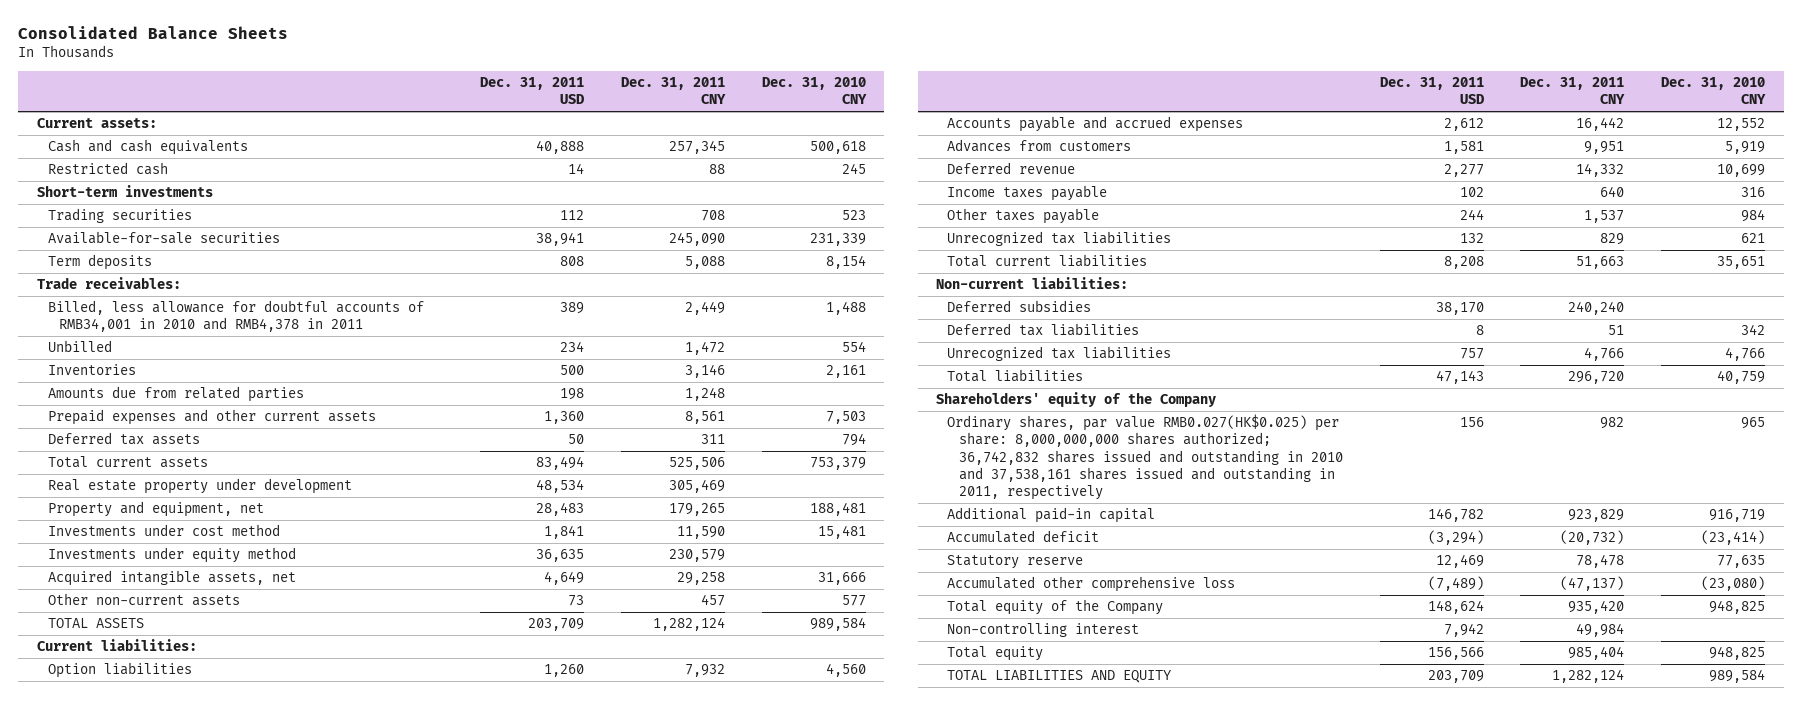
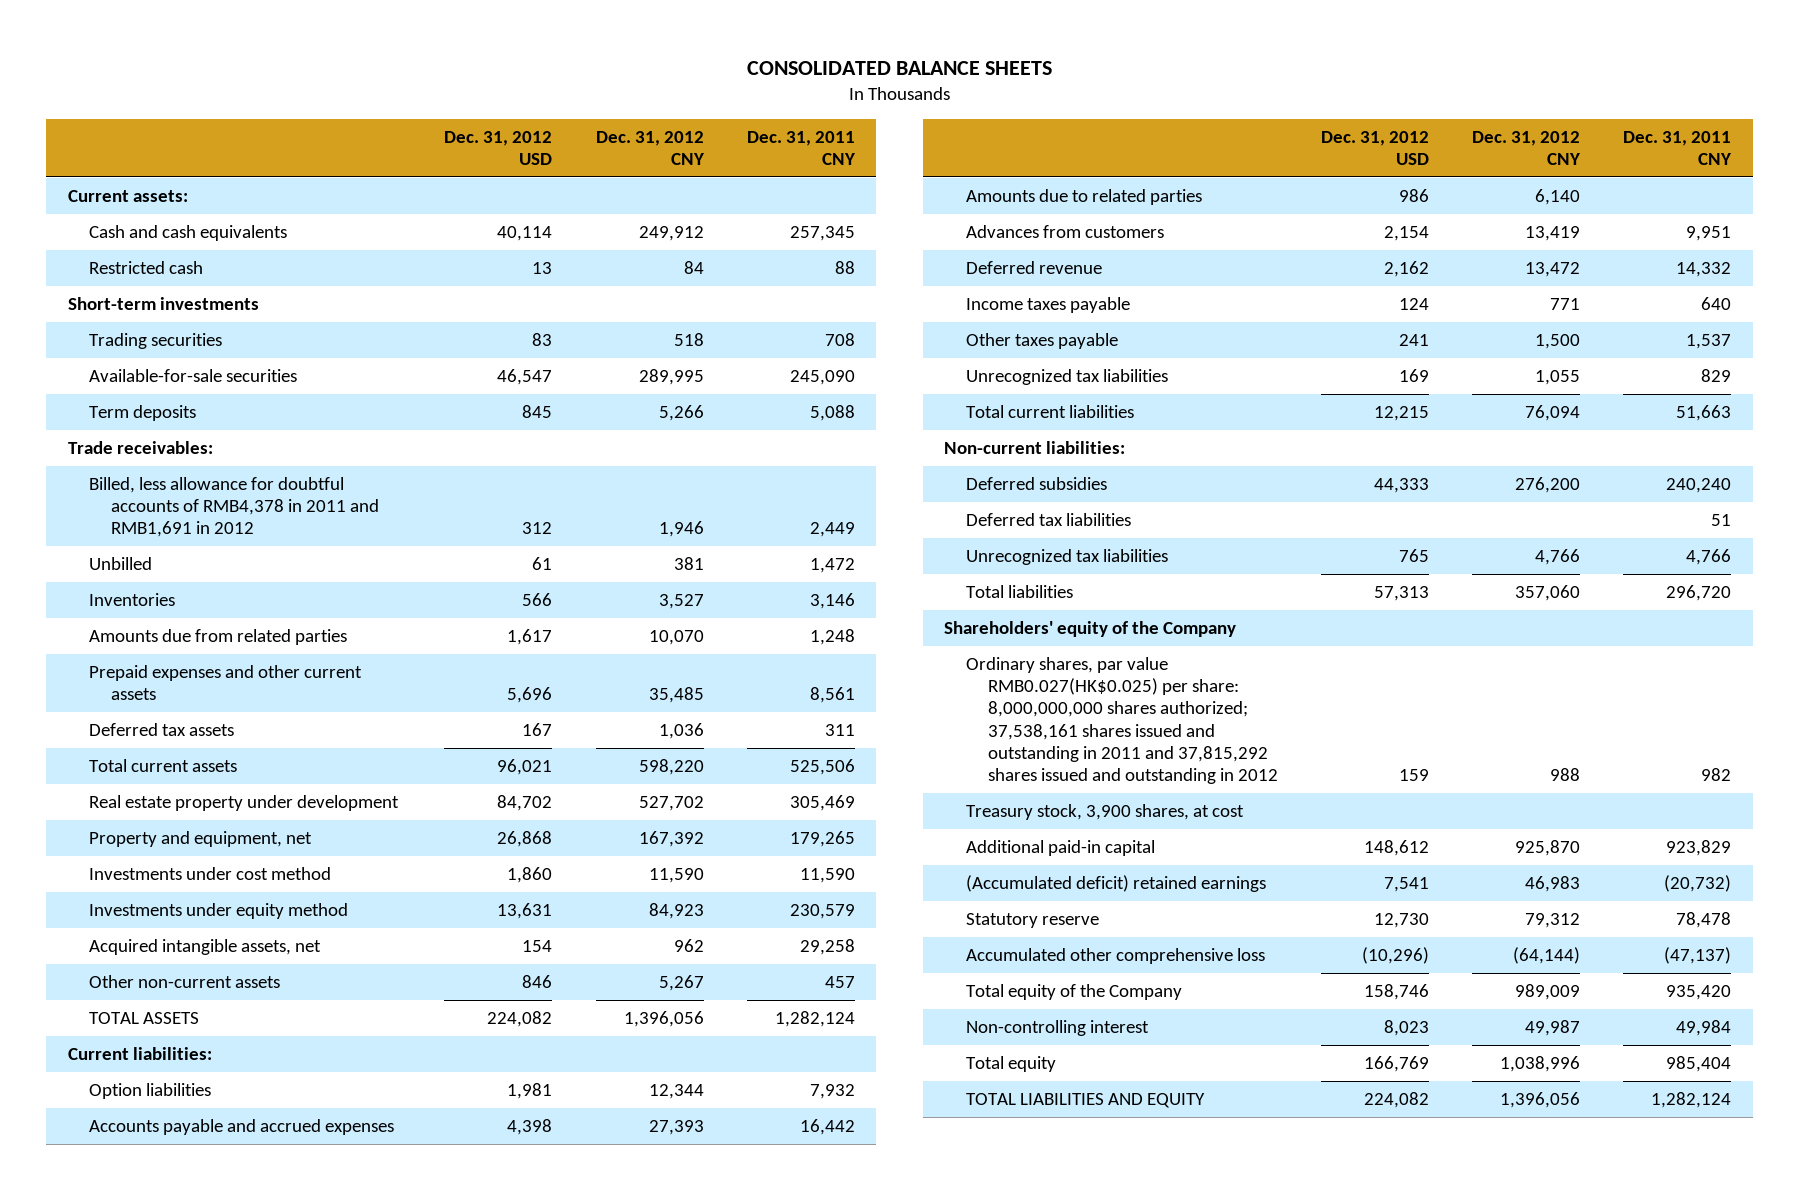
[18,26,289,40] Consolidated Balance Sheets -> [746,60,1052,75] CONSOLIDATED BALANCE SHEETS
[479,77,584,105] Dec. 31, 2011 USD -> none
[761,77,867,105] Dec. 31, 2010 CNY -> none
none -> [444,130,553,165] Dec. 31, 2012 USD
none -> [595,130,705,165] Dec. 31, 2012 CNY
[47,300,424,333] Billed, less allowance for doubtful accounts of RMB34,001 in 2010 and RMB4,378 in 2011 -> [89,476,380,538] Billed, less allowance for doubtful accounts of RMB4,378 in 2011 and RMB1,691 in 2012
none -> [966,188,1203,205] Amounts due to related parties
[947,414,1343,501] Ordinary shares, par value RMB0.027(HK$0.025) per share: 8,000,000,000 shares authorized; 36,742,832 shares issued and outstanding in 2010 and 37,538,161 shares issued and outstanding in 2011, respectively -> [966,656,1278,785] Ordinary shares, par value RMB0.027(HK$0.025) per share: 8,000,000,000 shares authorized; 37,538,161 shares issued and outstanding in 2011 and 37,815,292 shares issued and outstanding in 2012
none -> [966,803,1245,820] Treasury stock, 3,900 shares, at cost
[947,530,1100,544] Accumulated deficit -> [966,874,1267,892] (Accumulated deficit) retained earnings

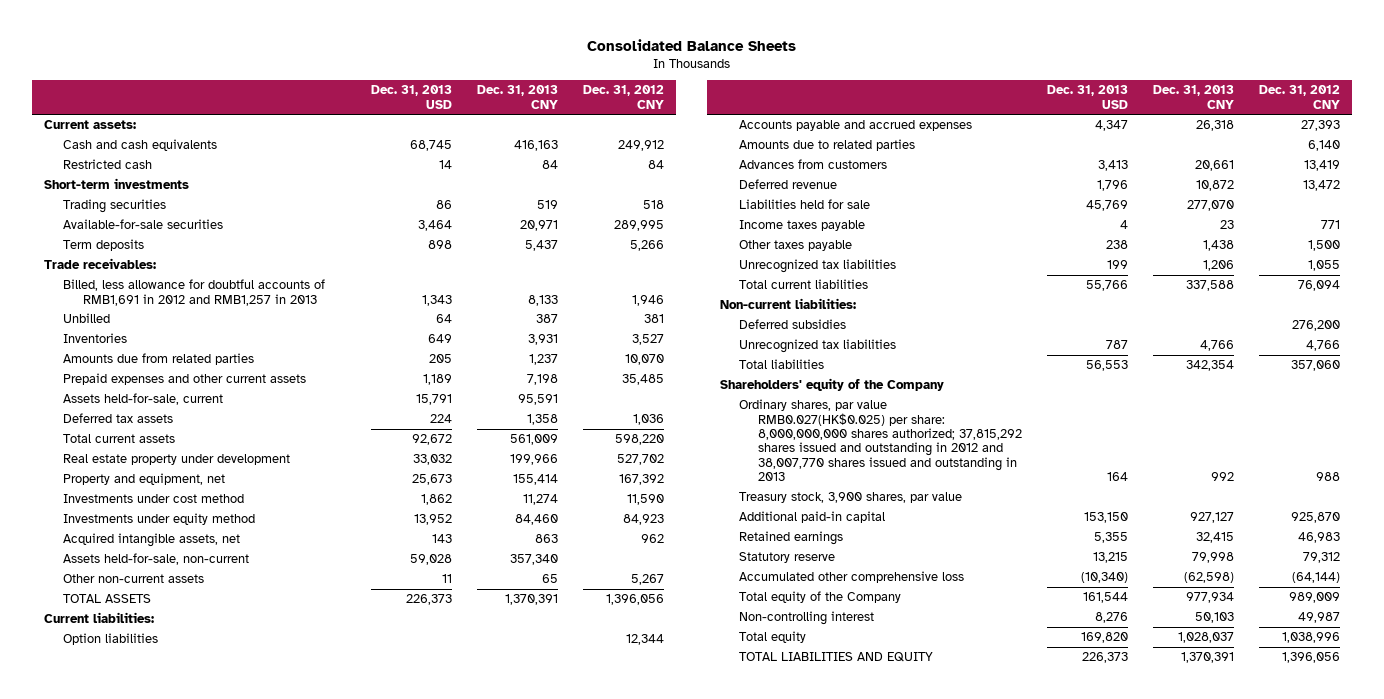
[746,60,1052,75] CONSOLIDATED BALANCE SHEETS -> [586,38,796,51] Consolidated Balance Sheets
[444,130,553,165] Dec. 31, 2012 USD -> none
[746,130,856,165] Dec. 31, 2011 CNY -> none
none -> [371,85,453,109] Dec. 31, 2013 USD
none -> [477,85,559,109] Dec. 31, 2013 CNY
[89,476,380,538] Billed, less allowance for doubtful accounts of RMB4,378 in 2011 and RMB1,691 in 2012 -> [63,279,326,306] Billed, less allowance for doubtful accounts of RMB1,691 in 2012 and RMB1,257 in 2013
none -> [63,393,224,406] Assets held-for-sale, current
none -> [63,553,250,566] Assets held-for-sale, non-current
none -> [739,199,871,210] Liabilities held for sale
[966,512,1132,526] Deferred tax liabilities -> none
[966,656,1278,785] Ordinary shares, par value RMB0.027(HK$0.025) per share: 8,000,000,000 shares authorized; 37,538,161 shares issued and outstanding in 2011 and 37,815,292 shares issued and outstanding in 2012 -> [739,399,1023,482] Ordinary shares, par value RMB0.027(HK$0.025) per share: 8,000,000,000 shares authorized; 37,815,292 shares issued and outstanding in 2012 and 38,007,770 shares issued and outstanding in 2013
[966,803,1245,820] Treasury stock, 3,900 shares, at cost -> [739,492,963,504] Treasury stock, 3,900 shares, par value
[966,874,1267,892] (Accumulated deficit) retained earnings -> [739,531,844,546] Retained earnings

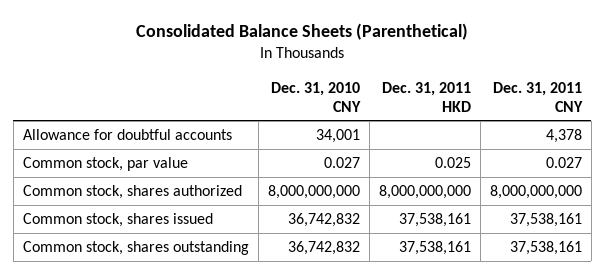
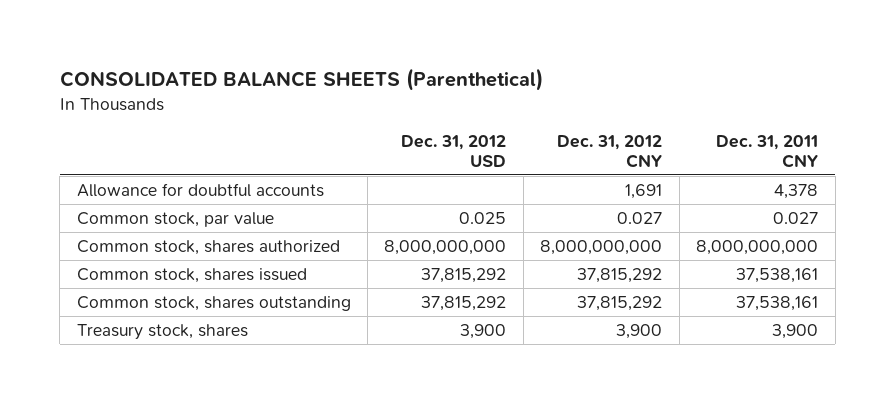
[136,23,469,41] Consolidated Balance Sheets (Parenthetical) -> [59,68,543,92] CONSOLIDATED BALANCE SHEETS (Parenthetical)
[270,81,361,112] Dec. 31, 2010 CNY -> none
[381,81,471,112] Dec. 31, 2011 HKD -> none
none -> [401,134,507,168] Dec. 31, 2012 USD
none -> [557,134,663,169] Dec. 31, 2012 CNY
none -> [76,323,248,340] Treasury stock, shares

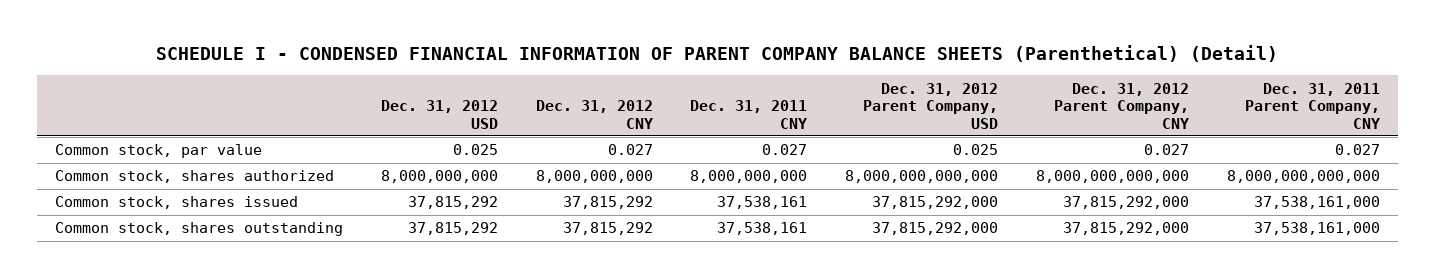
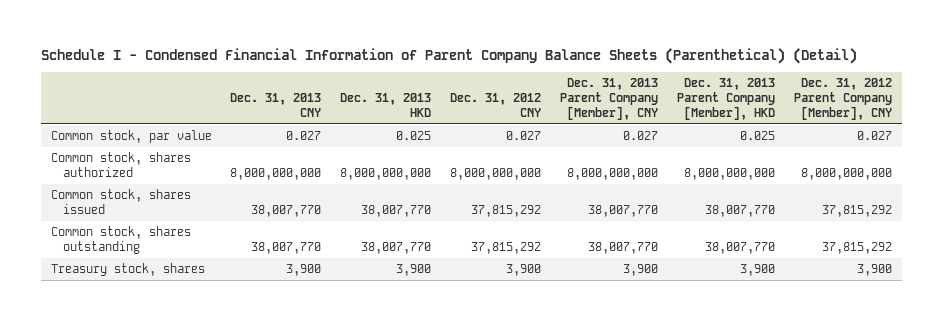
[156,45,1279,63] SCHEDULE I - CONDENSED FINANCIAL INFORMATION OF PARENT COMPANY BALANCE SHEETS (Parenthetical) (Detail) -> [41,48,858,65] Schedule I - Condensed Financial Information of Parent Company Balance Sheets (Parenthetical) (Detail)
[381,100,499,129] Dec. 31, 2012 USD -> none
[690,100,808,129] Dec. 31, 2011 CNY -> none
[863,82,999,129] Dec. 31, 2012 Parent Company, USD -> none
[1053,82,1189,129] Dec. 31, 2012 Parent Company, CNY -> none
[1244,82,1380,129] Dec. 31, 2011 Parent Company, CNY -> none
none -> [230,93,322,118] Dec. 31, 2013 CNY
none -> [340,93,432,118] Dec. 31, 2013 HKD
none -> [560,78,659,121] Dec. 31, 2013 Parent Company [Member], CNY
none -> [677,78,776,121] Dec. 31, 2013 Parent Company [Member], HKD
none -> [794,78,893,121] Dec. 31, 2012 Parent Company [Member], CNY
none -> [50,263,205,277] Treasury stock, shares

